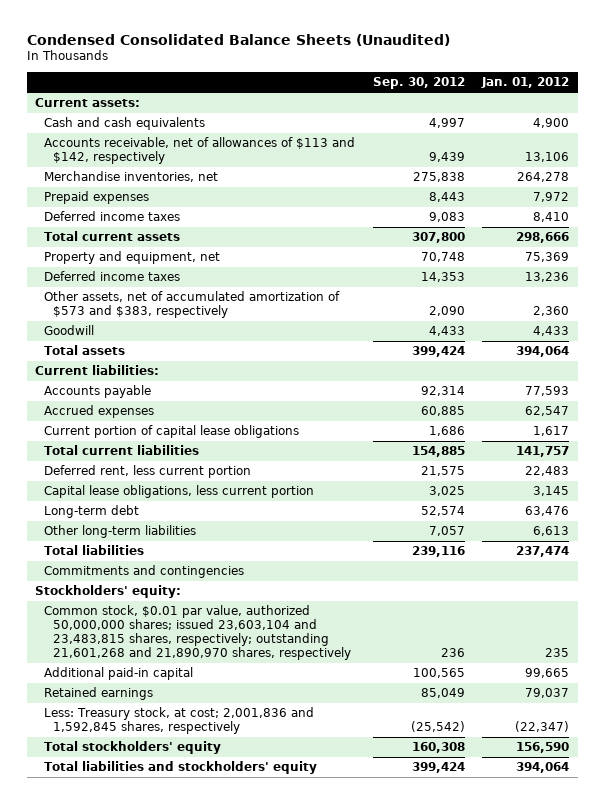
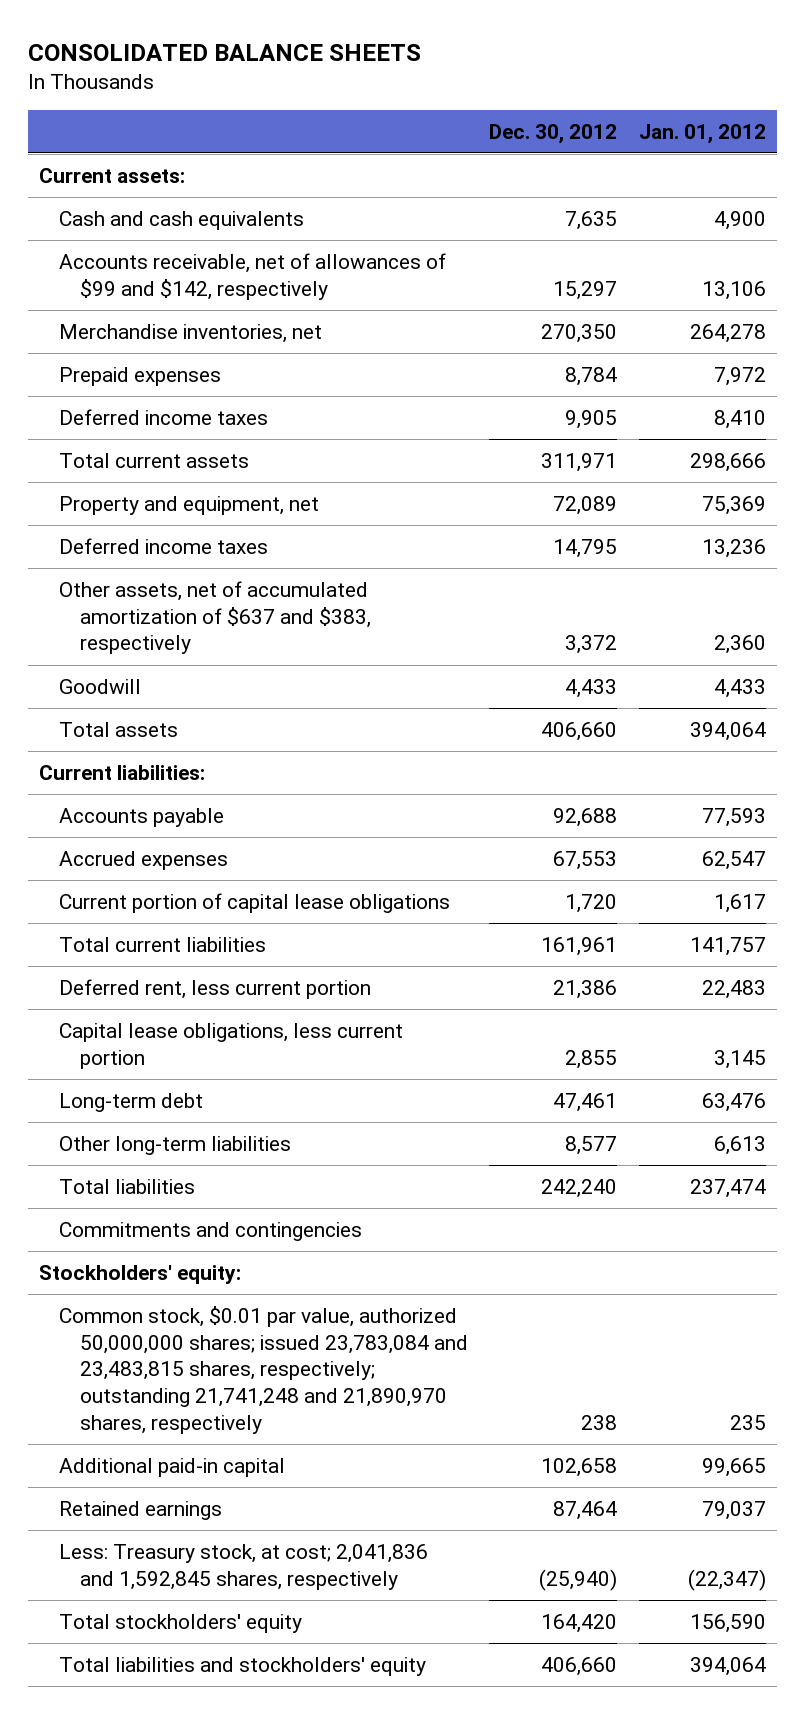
[26,33,450,46] Condensed Consolidated Balance Sheets (Unaudited) -> [28,43,422,61] CONSOLIDATED BALANCE SHEETS
[372,77,465,90] Sep. 30, 2012 -> none
none -> [489,123,618,144] Dec. 30, 2012
[44,137,356,165] Accounts receivable, net of allowances of $113 and $142, respectively -> [59,252,447,300] Accounts receivable, net of allowances of $99 and $142, respectively
[44,291,341,319] Other assets, net of accumulated amortization of $573 and $383, respectively -> [59,580,371,655] Other assets, net of accumulated amortization of $637 and $383, respectively
[44,605,352,660] Common stock, $0.01 par value, authorized 50,000,000 shares; issued 23,603,104 and 23,483,815 shares, respectively; outstanding 21,601,268 and 21,890,970 shares, respectively -> [59,1305,468,1434] Common stock, $0.01 par value, authorized 50,000,000 shares; issued 23,783,084 and 23,483,815 shares, respectively; outstanding 21,741,248 and 21,890,970 shares, respectively
[44,707,315,735] Less: Treasury stock, at cost; 2,001,836 and 1,592,845 shares, respectively -> [59,1543,429,1590] Less: Treasury stock, at cost; 2,041,836 and 1,592,845 shares, respectively

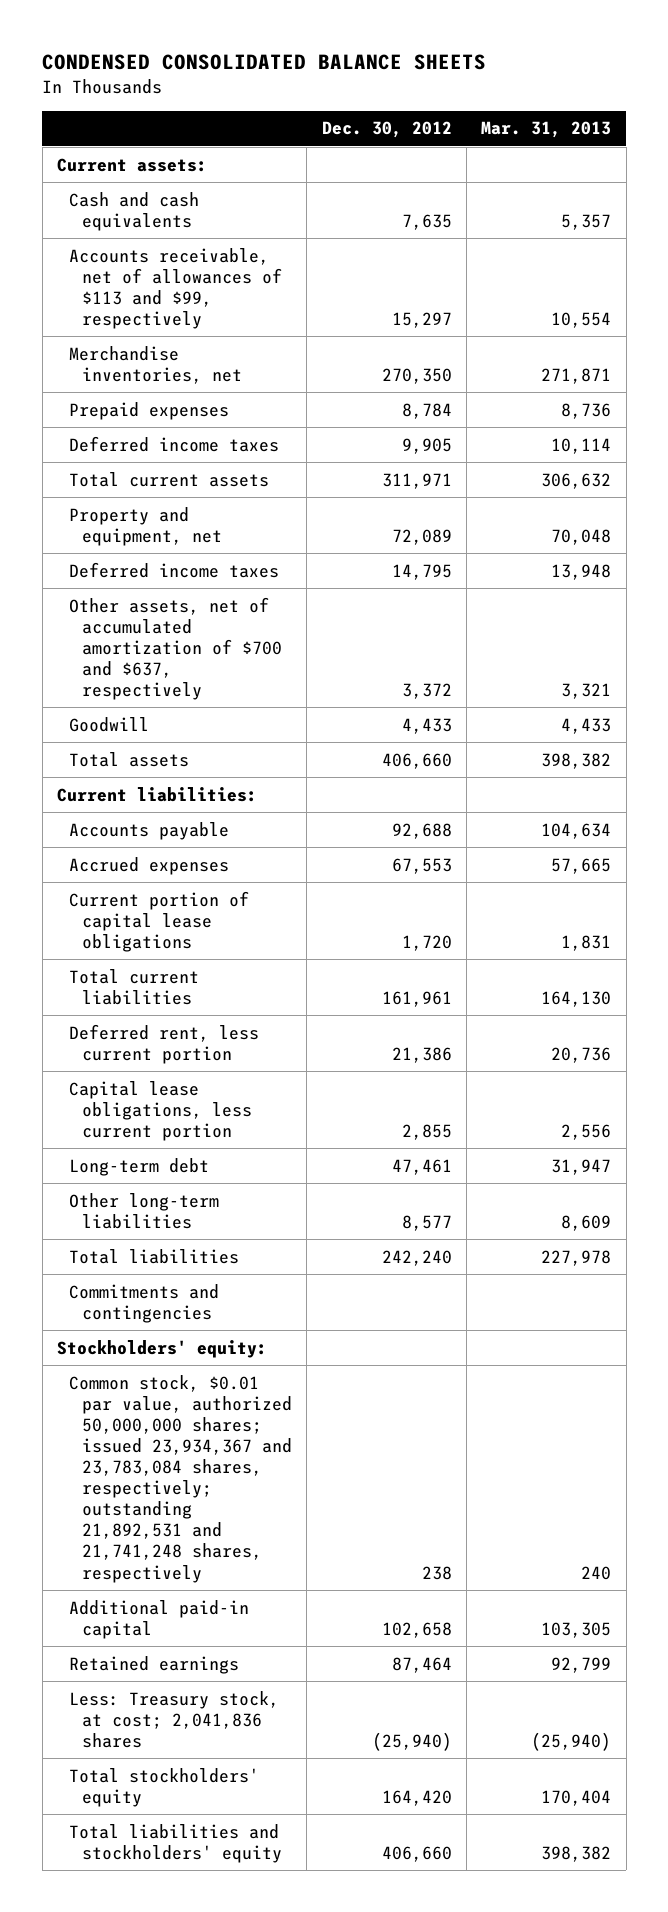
[28,43,422,61] CONSOLIDATED BALANCE SHEETS -> [42,54,487,71] CONDENSED CONSOLIDATED BALANCE SHEETS
[638,123,766,144] Jan. 01, 2012 -> none
none -> [481,121,612,139] Mar. 31, 2013
[59,252,447,300] Accounts receivable, net of allowances of $99 and $142, respectively -> [69,247,282,329] Accounts receivable, net of allowances of $113 and $99, respectively
[59,580,371,655] Other assets, net of accumulated amortization of $637 and $383, respectively -> [69,596,282,701] Other assets, net of accumulated amortization of $700 and $637, respectively
[59,1305,468,1434] Common stock, $0.01 par value, authorized 50,000,000 shares; issued 23,783,084 and 23,483,815 shares, respectively; outstanding 21,741,248 and 21,890,970 shares, respectively -> [69,1374,292,1583] Common stock, $0.01 par value, authorized 50,000,000 shares; issued 23,934,367 and 23,783,084 shares, respectively; outstanding 21,892,531 and 21,741,248 shares, respectively
[59,1543,429,1590] Less: Treasury stock, at cost; 2,041,836 and 1,592,845 shares, respectively -> [69,1690,280,1748] Less: Treasury stock, at cost; 2,041,836 shares

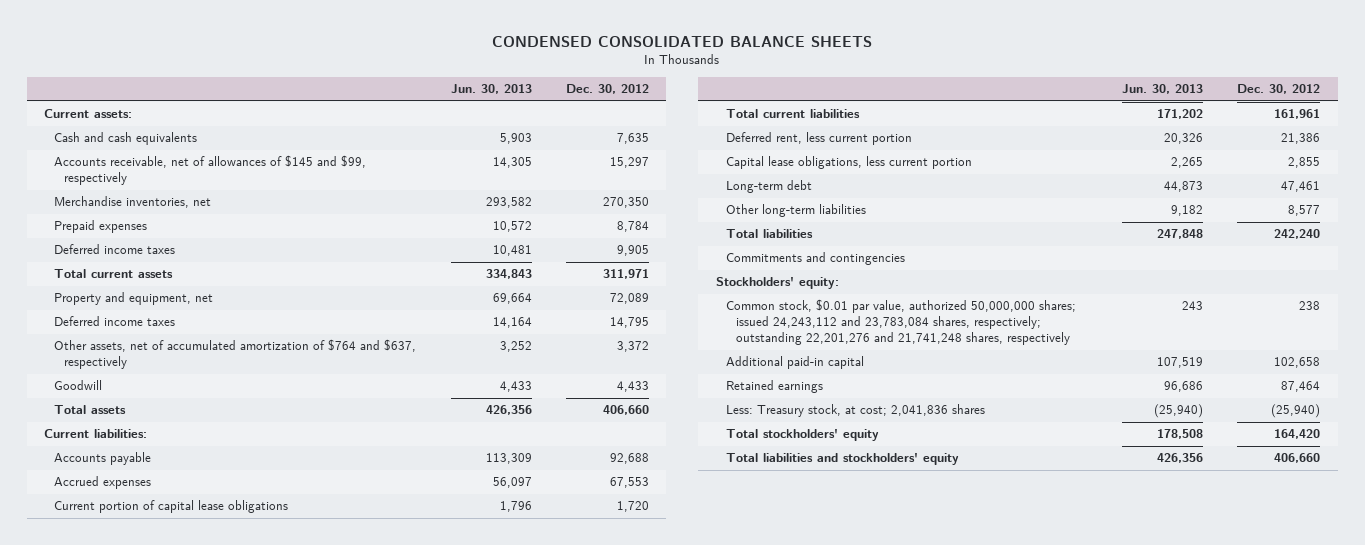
[481,121,612,139] Mar. 31, 2013 -> none
none -> [450,84,532,95] Jun. 30, 2013
[69,247,282,329] Accounts receivable, net of allowances of $113 and $99, respectively -> [54,155,367,186] Accounts receivable, net of allowances of $145 and $99, respectively
[69,596,282,701] Other assets, net of accumulated amortization of $700 and $637, respectively -> [54,339,417,370] Other assets, net of accumulated amortization of $764 and $637, respectively
[69,1374,292,1583] Common stock, $0.01 par value, authorized 50,000,000 shares; issued 23,934,367 and 23,783,084 shares, respectively; outstanding 21,892,531 and 21,741,248 shares, respectively -> [725,299,1076,346] Common stock, $0.01 par value, authorized 50,000,000 shares; issued 24,243,112 and 23,783,084 shares, respectively; outstanding 22,201,276 and 21,741,248 shares, respectively

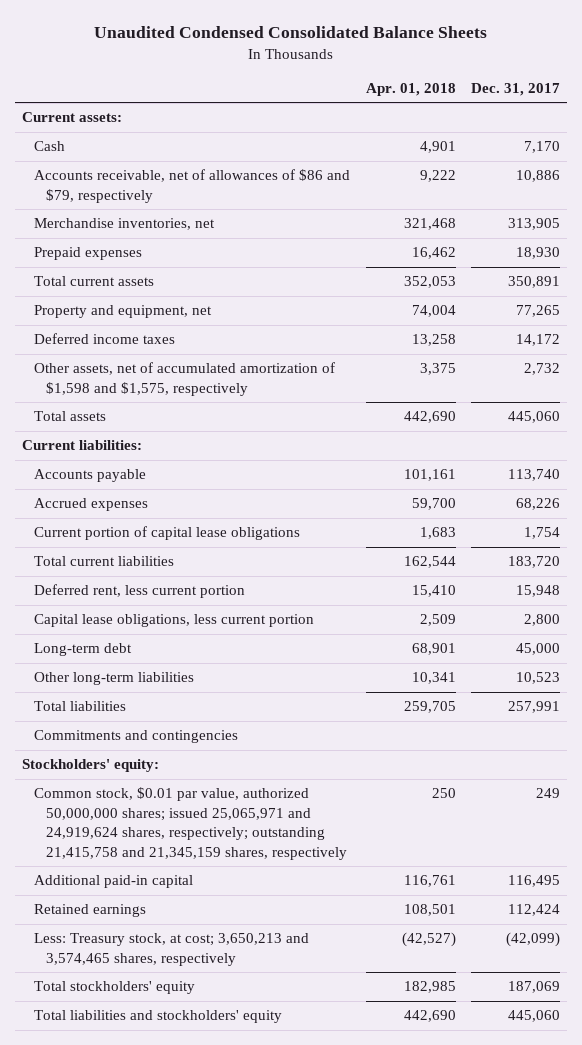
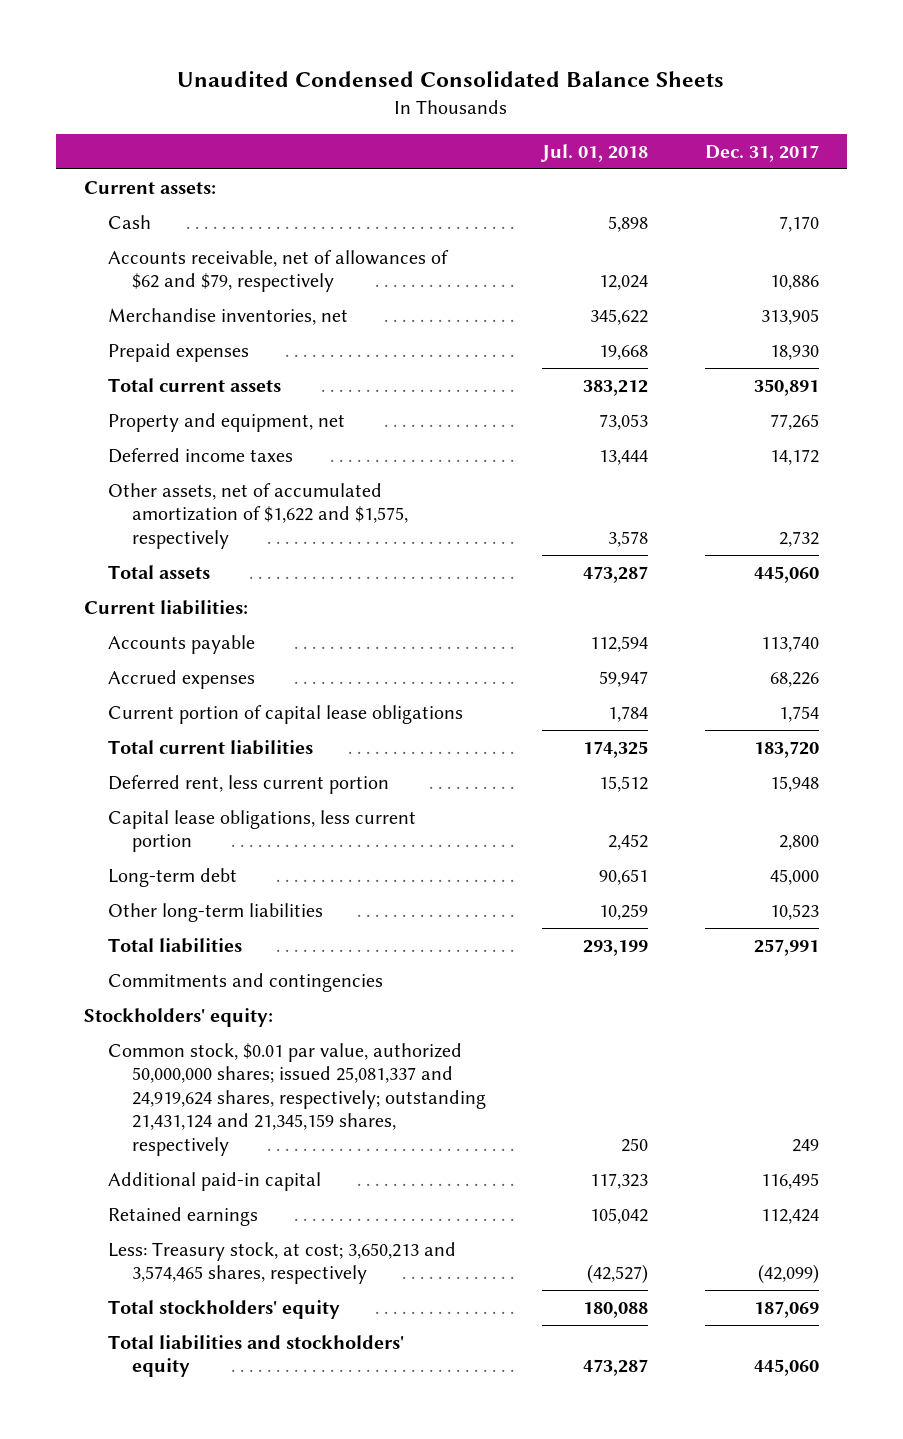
[365,83,456,97] Apr. 01, 2018 -> none
none -> [540,144,649,163] Jul. 01, 2018
[34,169,351,203] Accounts receivable, net of allowances of $86 and $79, respectively -> [107,249,449,293] Accounts receivable, net of allowances of $62 and $79, respectively
[34,362,336,396] Other assets, net of accumulated amortization of $1,598 and $1,575, respectively -> [107,482,408,549] Other assets, net of accumulated amortization of $1,622 and $1,575, respectively
[34,787,348,860] Common stock, $0.01 par value, authorized 50,000,000 shares; issued 25,065,971 and 24,919,624 shares, respectively; outstanding 21,415,758 and 21,345,159 shares, respectively -> [107,1042,486,1157] Common stock, $0.01 par value, authorized 50,000,000 shares; issued 25,081,337 and 24,919,624 shares, respectively; outstanding 21,431,124 and 21,345,159 shares, respectively

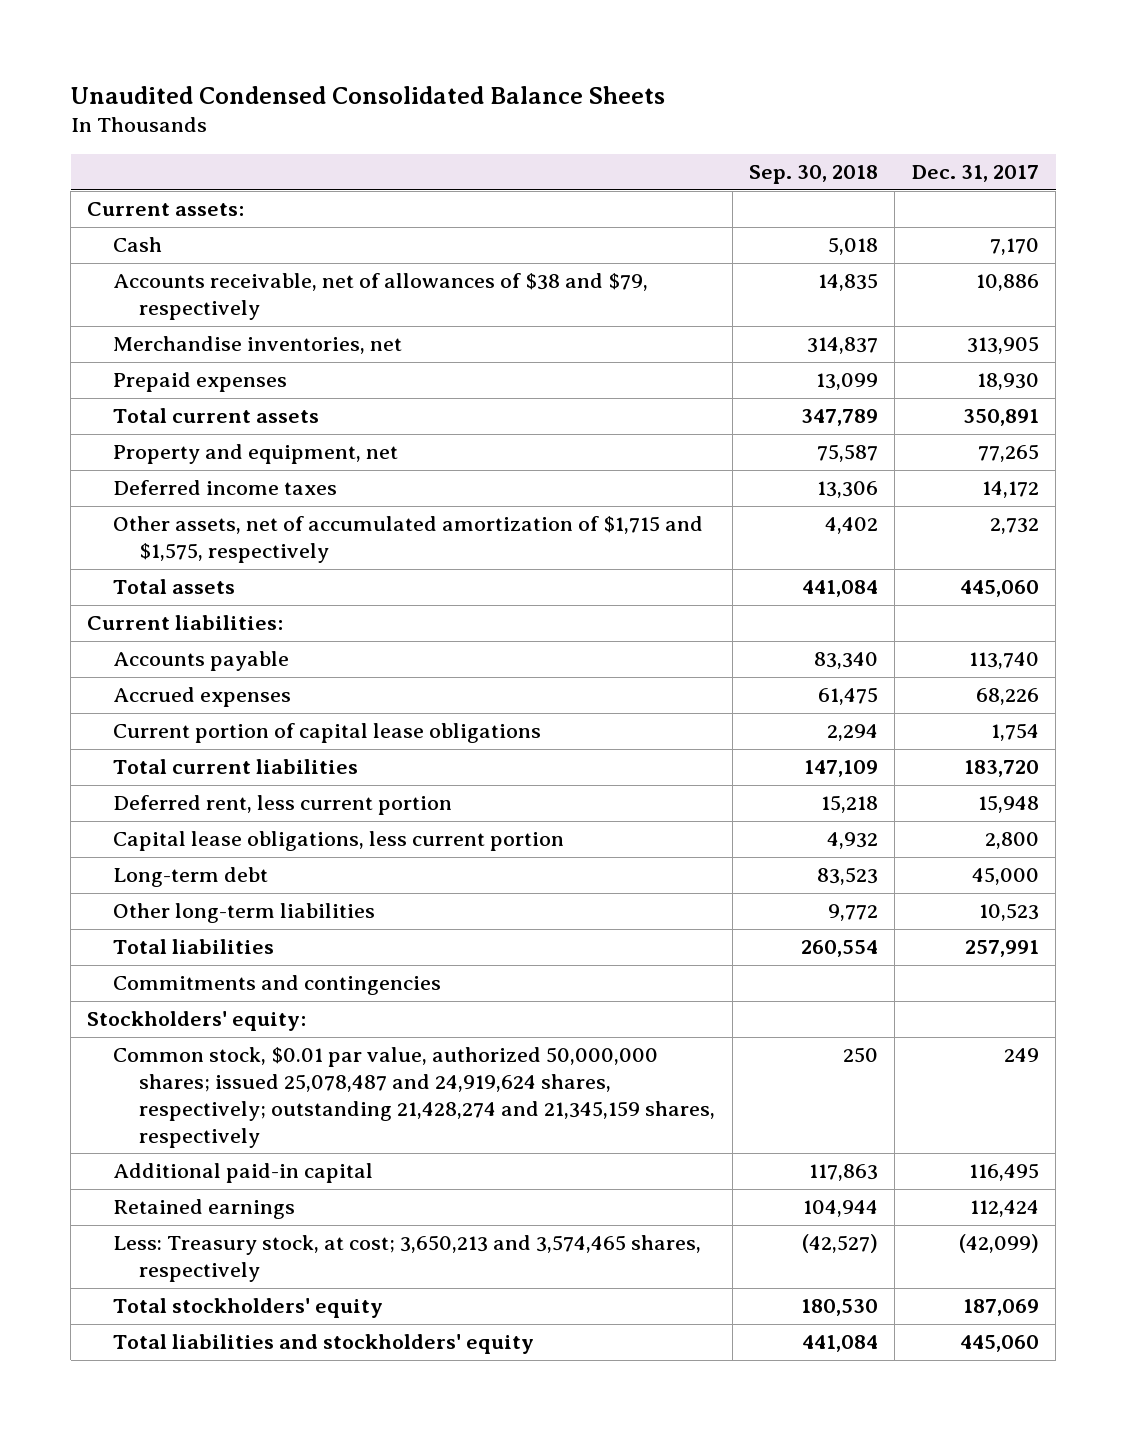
[540,144,649,163] Jul. 01, 2018 -> none
none -> [749,165,879,185] Sep. 30, 2018
[107,249,449,293] Accounts receivable, net of allowances of $62 and $79, respectively -> [113,273,649,321] Accounts receivable, net of allowances of $38 and $79, respectively
[107,482,408,549] Other assets, net of accumulated amortization of $1,622 and $1,575, respectively -> [113,516,704,564] Other assets, net of accumulated amortization of $1,715 and $1,575, respectively
[107,1042,486,1157] Common stock, $0.01 par value, authorized 50,000,000 shares; issued 25,081,337 and 24,919,624 shares, respectively; outstanding 21,431,124 and 21,345,159 shares, respectively -> [113,1047,716,1148] Common stock, $0.01 par value, authorized 50,000,000 shares; issued 25,078,487 and 24,919,624 shares, respectively; outstanding 21,428,274 and 21,345,159 shares, respectively

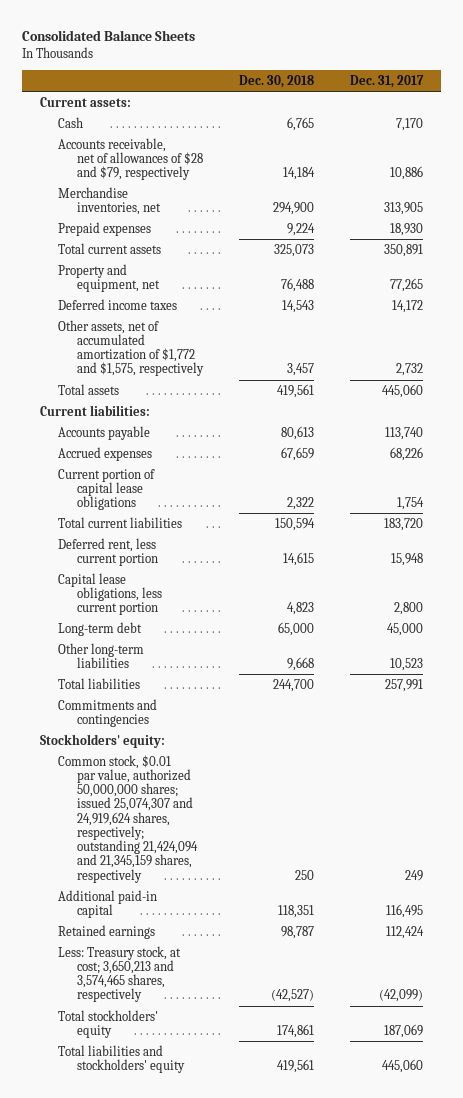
[70,85,665,104] Unaudited Condensed Consolidated Balance Sheets -> [22,30,196,42] Consolidated Balance Sheets
[749,165,879,185] Sep. 30, 2018 -> none
none -> [238,74,314,88] Dec. 30, 2018
[113,273,649,321] Accounts receivable, net of allowances of $38 and $79, respectively -> [58,137,203,181] Accounts receivable, net of allowances of $28 and $79, respectively
[113,516,704,564] Other assets, net of accumulated amortization of $1,715 and $1,575, respectively -> [58,319,204,377] Other assets, net of accumulated amortization of $1,772 and $1,575, respectively
[113,1047,716,1148] Common stock, $0.01 par value, authorized 50,000,000 shares; issued 25,078,487 and 24,919,624 shares, respectively; outstanding 21,428,274 and 21,345,159 shares, respectively -> [58,754,198,883] Common stock, $0.01 par value, authorized 50,000,000 shares; issued 25,074,307 and 24,919,624 shares, respectively; outstanding 21,424,094 and 21,345,159 shares, respectively

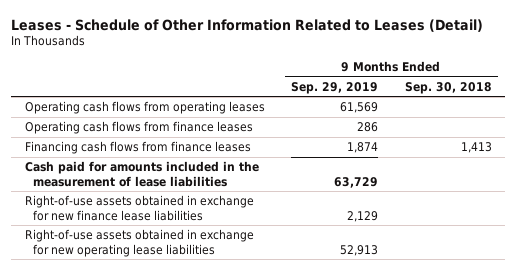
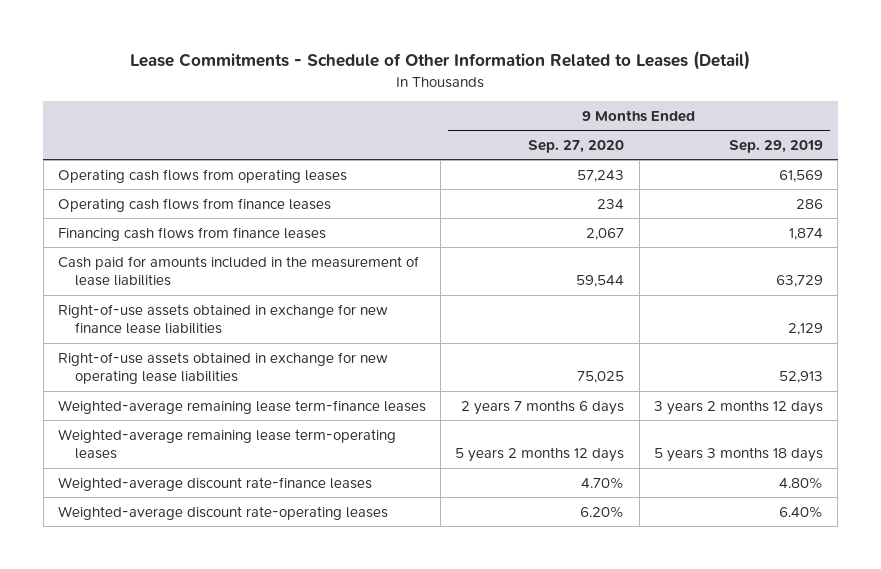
[11,18,484,32] Leases - Schedule of Other Information Related to Leases (Detail) -> [130,50,751,71] Lease Commitments - Schedule of Other Information Related to Leases (Detail)
[404,81,492,94] Sep. 30, 2018 -> none
none -> [528,139,625,153] Sep. 27, 2020
none -> [57,399,426,414] Weighted-average remaining lease term-finance leases
none -> [57,428,396,460] Weighted-average remaining lease term-operating leases
none -> [57,476,372,491] Weighted-average discount rate-finance leases
none -> [57,505,388,520] Weighted-average discount rate-operating leases

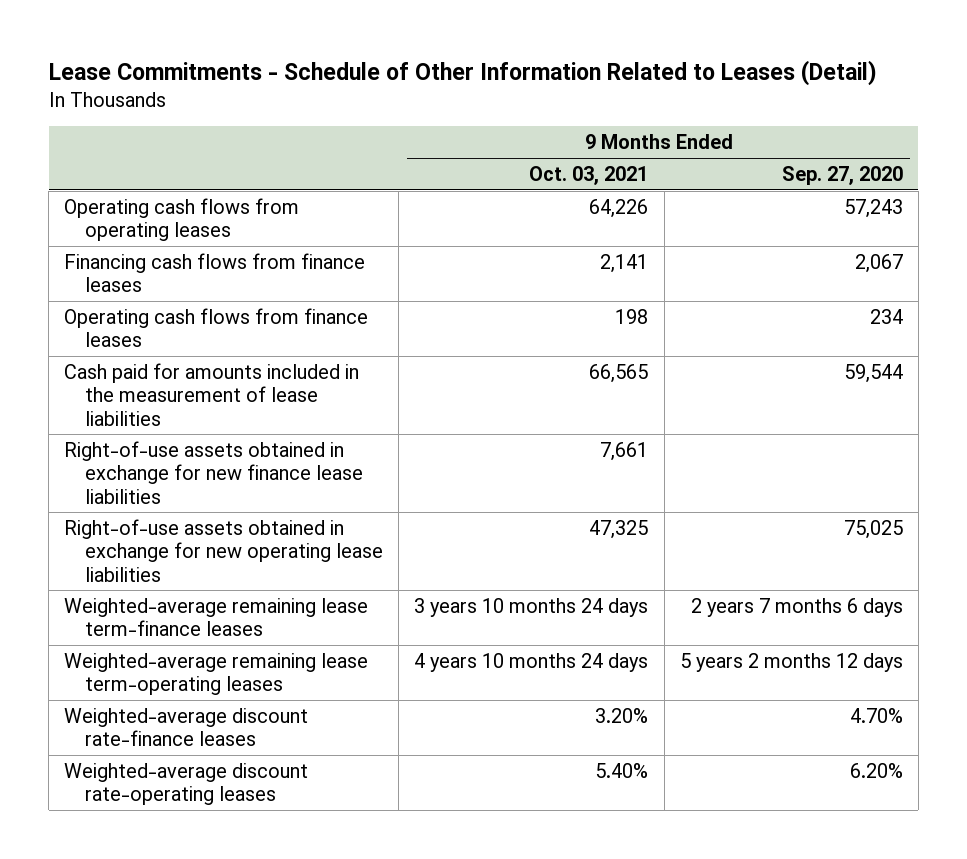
[728,139,823,153] Sep. 29, 2019 -> none
none -> [529,166,649,186] Oct. 03, 2021
[57,197,331,212] Operating cash flows from finance leases -> [64,307,369,348] Operating cash flows from finance leases

